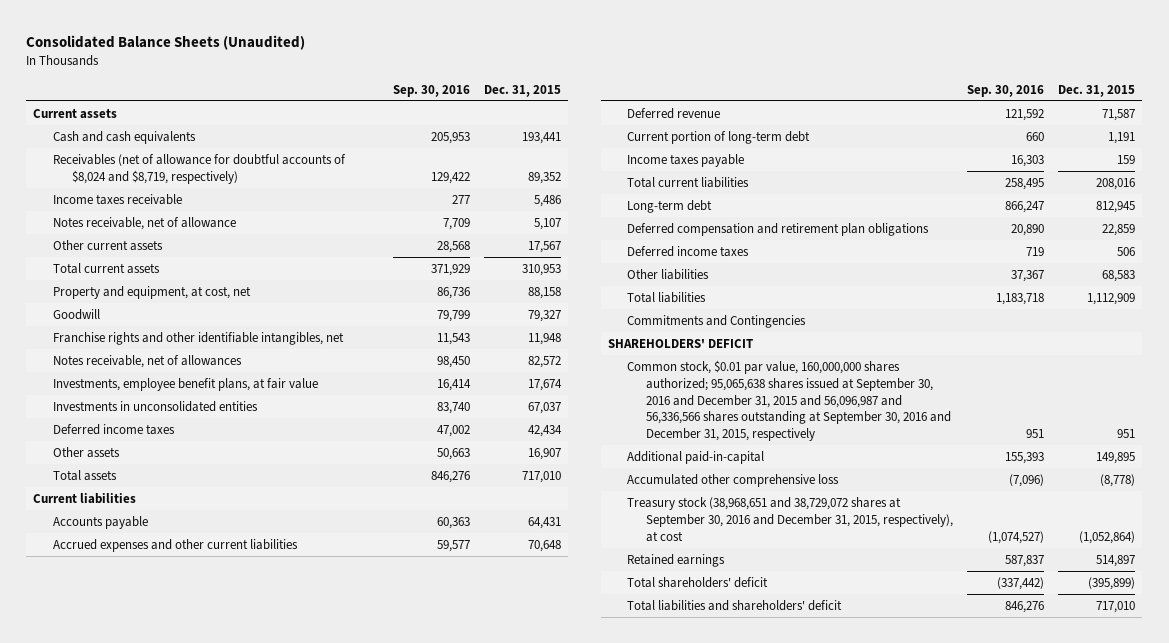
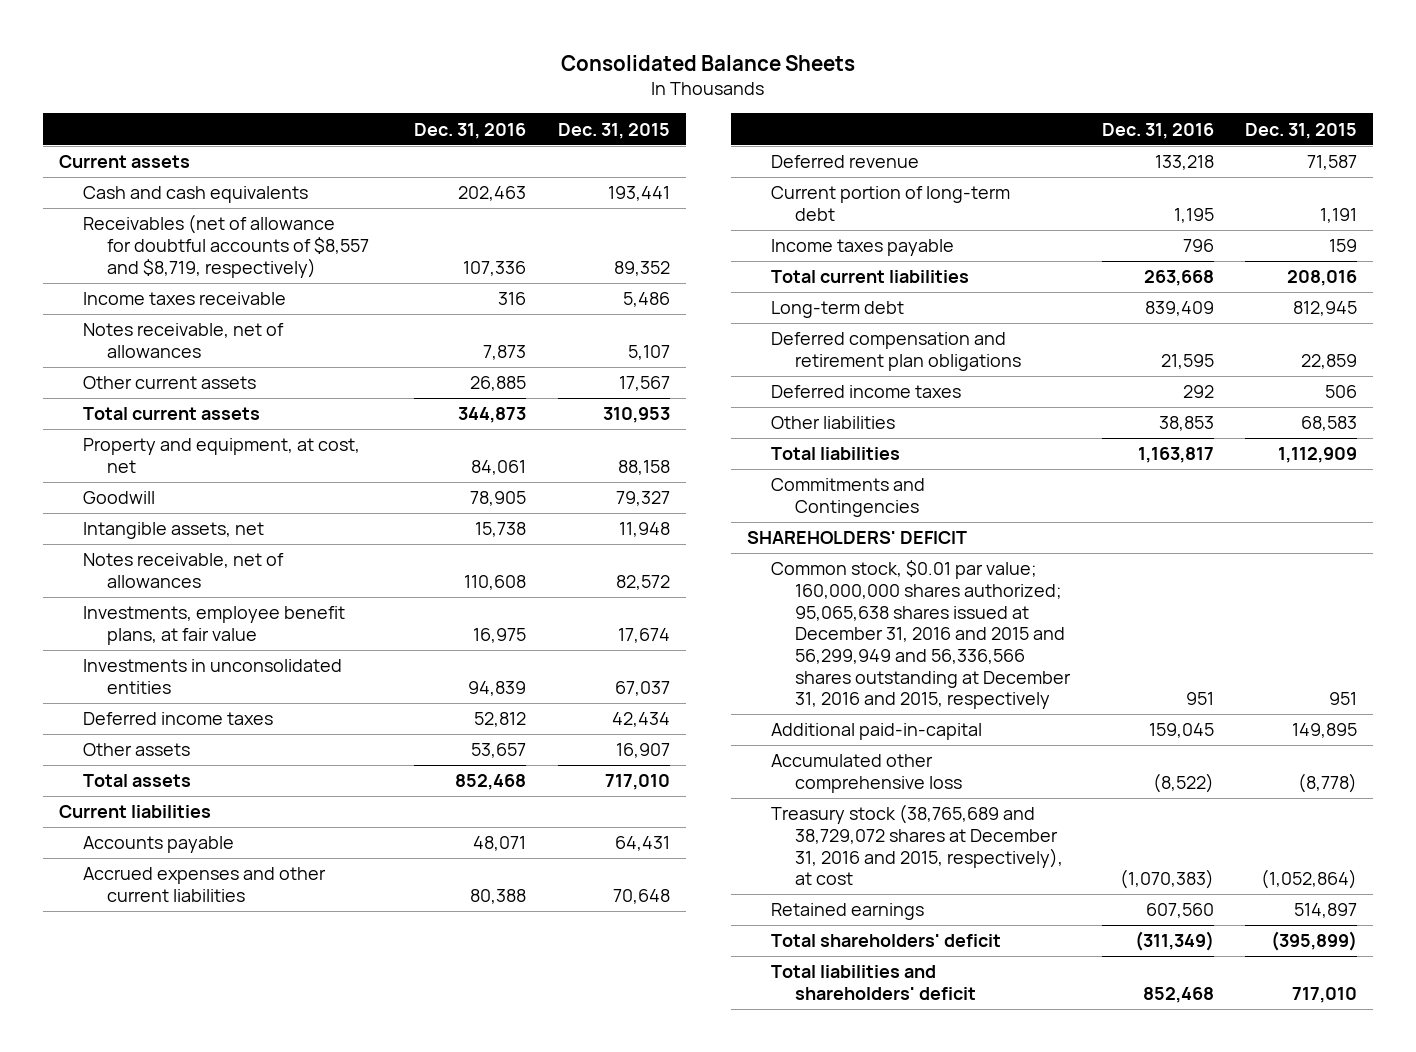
[26,34,306,50] Consolidated Balance Sheets (Unaudited) -> [561,54,856,71] Consolidated Balance Sheets
[392,84,470,97] Sep. 30, 2016 -> none
none -> [413,122,526,139] Dec. 31, 2016
[52,153,346,184] Receivables (net of allowance for doubtful accounts of $8,024 and $8,719, respectively) -> [82,214,369,278] Receivables (net of allowance for doubtful accounts of $8,557 and $8,719, respectively)
[52,216,236,230] Notes receivable, net of allowance -> [82,323,284,358] Notes receivable, net of allowances
[52,331,344,345] Franchise rights and other identifiable intangibles, net -> [82,522,264,540] Intangible assets, net
[627,359,952,442] Common stock, $0.01 par value, 160,000,000 shares authorized; 95,065,638 shares issued at September 30, 2016 and December 31, 2015 and 56,096,987 and 56,336,566 shares outstanding at September 30, 2016 and December 31, 2015, respectively -> [770,560,1071,710] Common stock, $0.01 par value; 160,000,000 shares authorized; 95,065,638 shares issued at December 31, 2016 and 2015 and 56,299,949 and 56,336,566 shares outstanding at December 31, 2016 and 2015, respectively
[627,496,954,542] Treasury stock (38,968,651 and 38,729,072 shares at September 30, 2016 and December 31, 2015, respectively), at cost -> [770,804,1063,886] Treasury stock (38,765,689 and 38,729,072 shares at December 31, 2016 and 2015, respectively), at cost

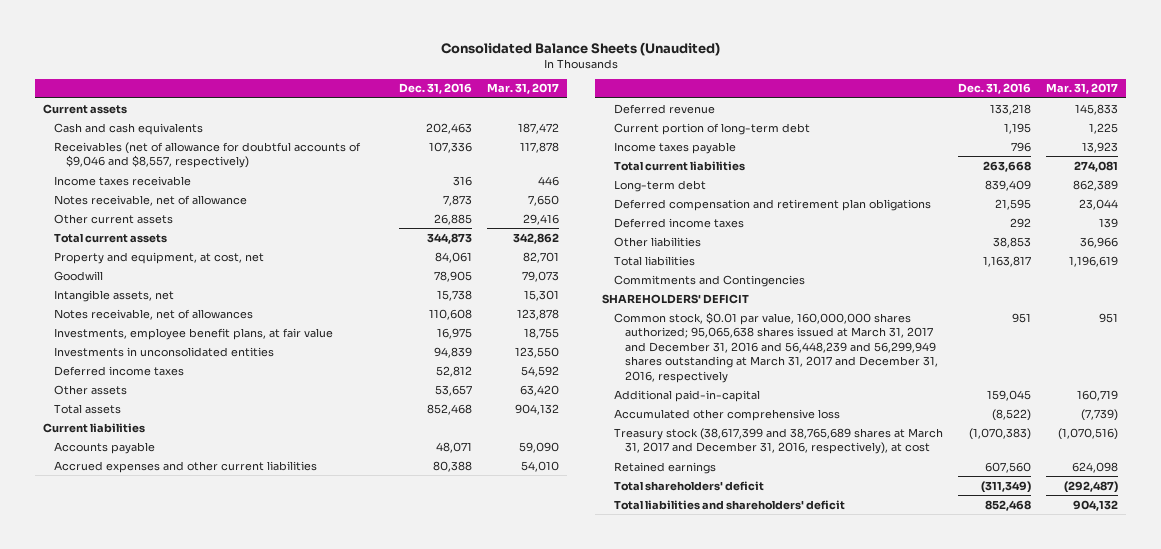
[561,54,856,71] Consolidated Balance Sheets -> [440,41,720,56] Consolidated Balance Sheets (Unaudited)
[557,122,670,139] Dec. 31, 2015 -> none
none -> [486,83,559,95] Mar. 31, 2017
[82,214,369,278] Receivables (net of allowance for doubtful accounts of $8,557 and $8,719, respectively) -> [54,141,362,169] Receivables (net of allowance for doubtful accounts of $9,046 and $8,557, respectively)
[82,323,284,358] Notes receivable, net of allowances -> [54,194,248,206] Notes receivable, net of allowance
[770,560,1071,710] Common stock, $0.01 par value; 160,000,000 shares authorized; 95,065,638 shares issued at December 31, 2016 and 2015 and 56,299,949 and 56,336,566 shares outstanding at December 31, 2016 and 2015, respectively -> [613,311,938,383] Common stock, $0.01 par value, 160,000,000 shares authorized; 95,065,638 shares issued at March 31, 2017 and December 31, 2016 and 56,448,239 and 56,299,949 shares outstanding at March 31, 2017 and December 31, 2016, respectively
[770,804,1063,886] Treasury stock (38,765,689 and 38,729,072 shares at December 31, 2016 and 2015, respectively), at cost -> [613,427,943,455] Treasury stock (38,617,399 and 38,765,689 shares at March 31, 2017 and December 31, 2016, respectively), at cost

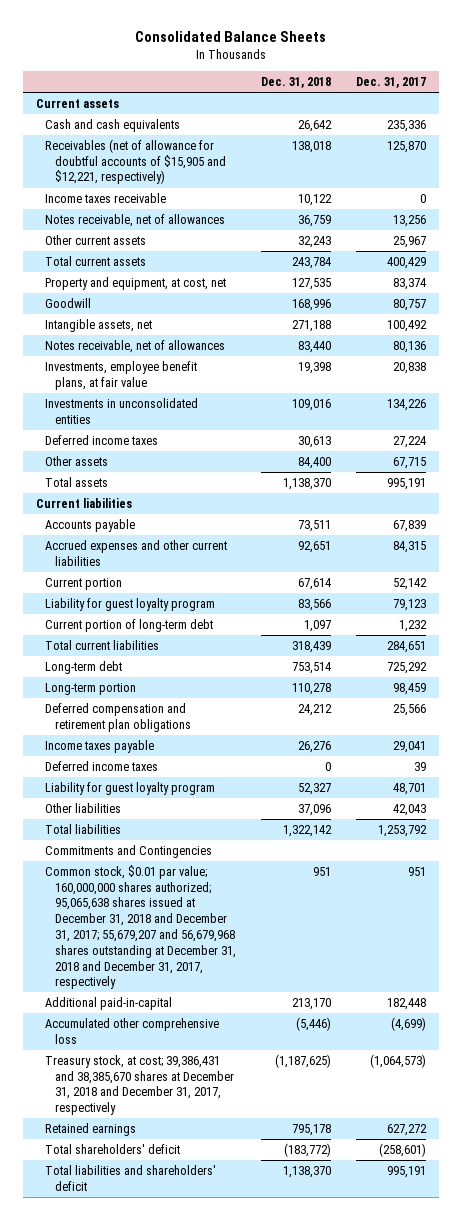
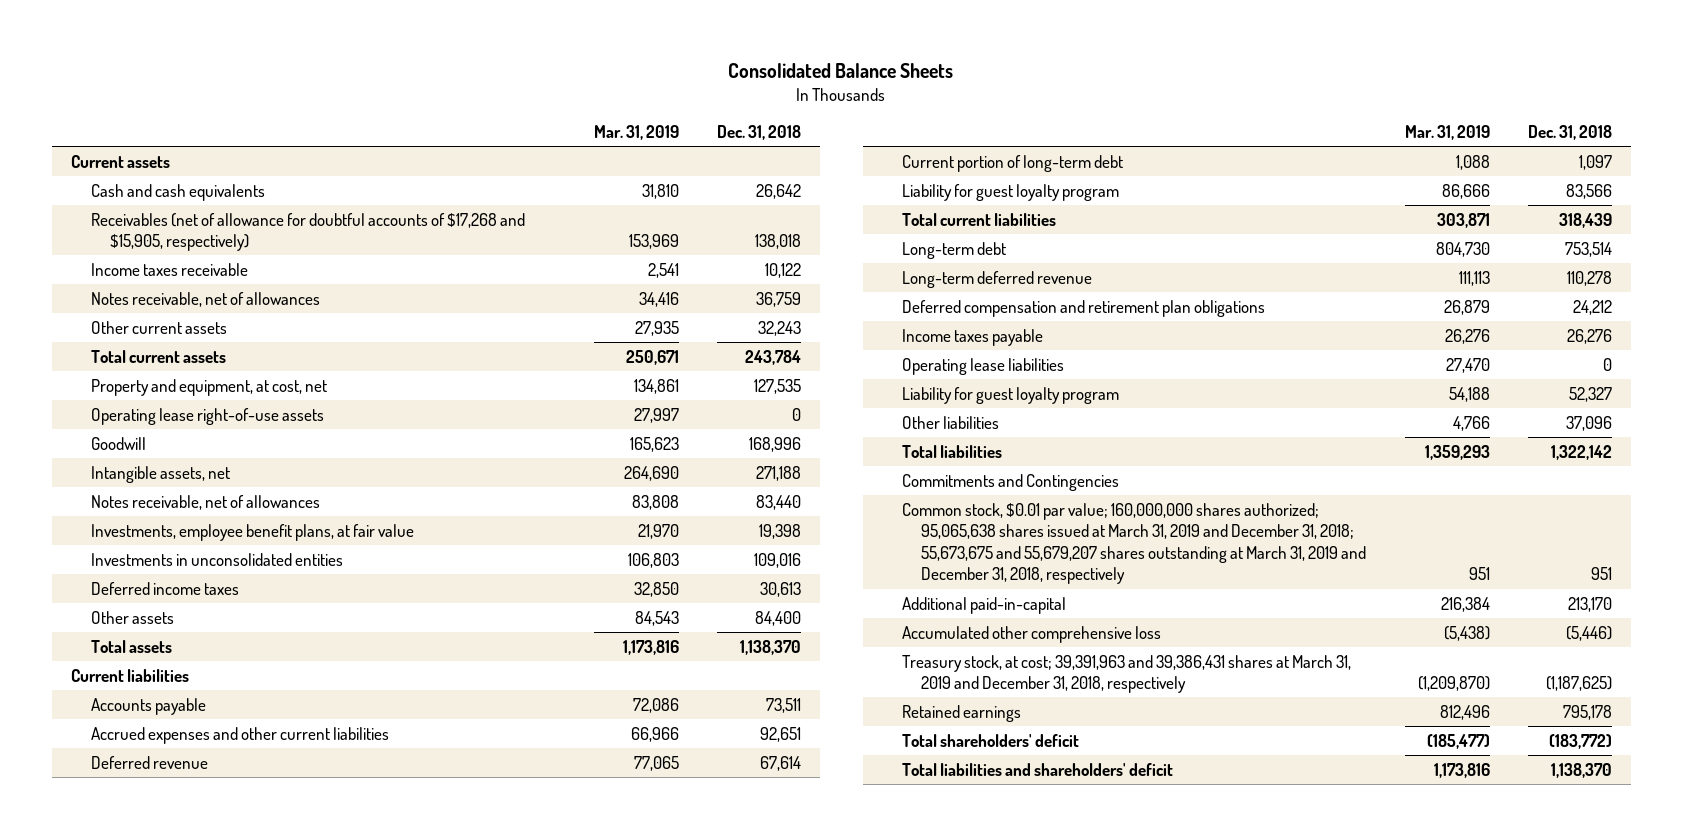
[356,77,427,89] Dec. 31, 2017 -> none
none -> [593,124,679,140] Mar. 31, 2019
[45,138,226,185] Receivables (net of allowance for doubtful accounts of $15,905 and $12,221, respectively) -> [90,212,525,252] Receivables (net of allowance for doubtful accounts of $17,268 and $15,905, respectively)
none -> [90,407,324,425] Operating lease right-of-use assets
[45,577,123,590] Current portion -> [90,755,208,769] Deferred revenue
[45,597,216,611] Liability for guest loyalty program -> [901,183,1119,201] Liability for guest loyalty program
[45,682,137,695] Long-term portion -> [901,270,1092,288] Long-term deferred revenue
[45,760,159,771] Deferred income taxes -> none
none -> [901,357,1064,375] Operating lease liabilities
[45,864,236,990] Common stock, $0.01 par value; 160,000,000 shares authorized; 95,065,638 shares issued at December 31, 2018 and December 31, 2017; 55,679,207 and 56,679,968 shares outstanding at December 31, 2018 and December 31, 2017, respectively -> [901,502,1367,585] Common stock, $0.01 par value; 160,000,000 shares authorized; 95,065,638 shares issued at March 31, 2019 and December 31, 2018; 55,673,675 and 55,679,207 shares outstanding at March 31, 2019 and December 31, 2018, respectively
[45,1054,234,1116] Treasury stock, at cost; 39,386,431 and 38,385,670 shares at December 31, 2018 and December 31, 2017, respectively -> [901,654,1351,694] Treasury stock, at cost; 39,391,963 and 39,386,431 shares at March 31, 2019 and December 31, 2018, respectively

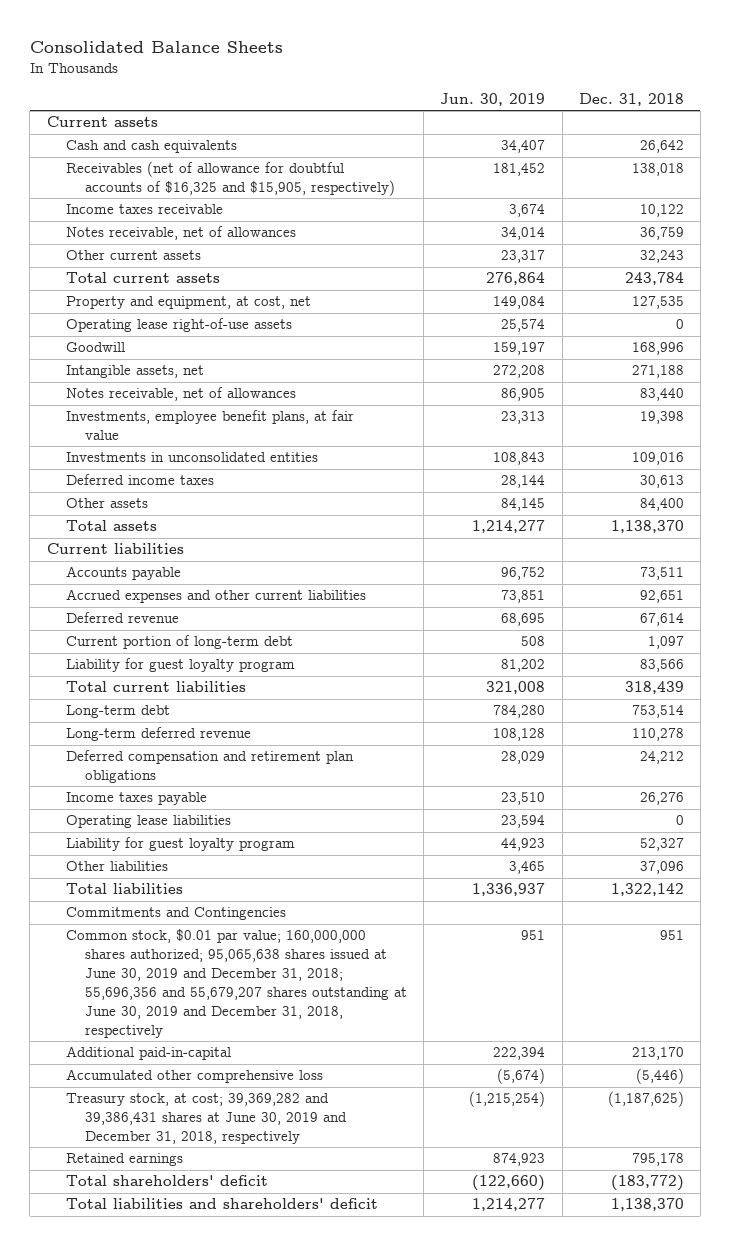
[593,124,679,140] Mar. 31, 2019 -> none
none -> [440,92,546,106] Jun. 30, 2019
[90,212,525,252] Receivables (net of allowance for doubtful accounts of $17,268 and $15,905, respectively) -> [65,161,395,197] Receivables (net of allowance for doubtful accounts of $16,325 and $15,905, respectively)
[901,502,1367,585] Common stock, $0.01 par value; 160,000,000 shares authorized; 95,065,638 shares issued at March 31, 2019 and December 31, 2018; 55,673,675 and 55,679,207 shares outstanding at March 31, 2019 and December 31, 2018, respectively -> [65,929,407,1038] Common stock, $0.01 par value; 160,000,000 shares authorized; 95,065,638 shares issued at June 30, 2019 and December 31, 2018; 55,696,356 and 55,679,207 shares outstanding at June 30, 2019 and December 31, 2018, respectively
[901,654,1351,694] Treasury stock, at cost; 39,391,963 and 39,386,431 shares at March 31, 2019 and December 31, 2018, respectively -> [65,1093,347,1145] Treasury stock, at cost; 39,369,282 and 39,386,431 shares at June 30, 2019 and December 31, 2018, respectively

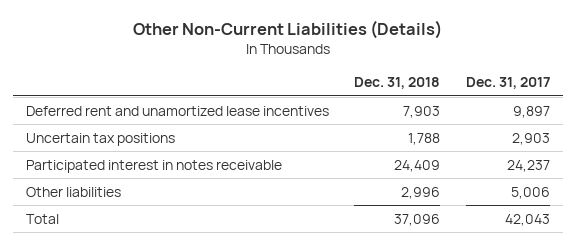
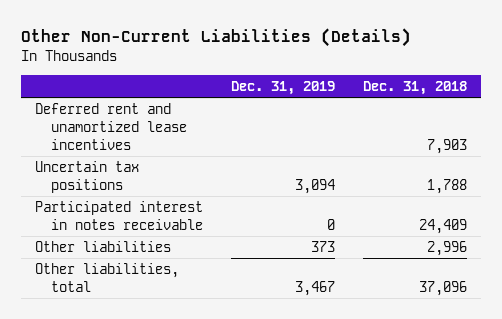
[465,77,550,90] Dec. 31, 2017 -> none
none -> [231,80,336,95] Dec. 31, 2019
[25,213,59,224] Total -> [35,262,180,292] Other liabilities, total

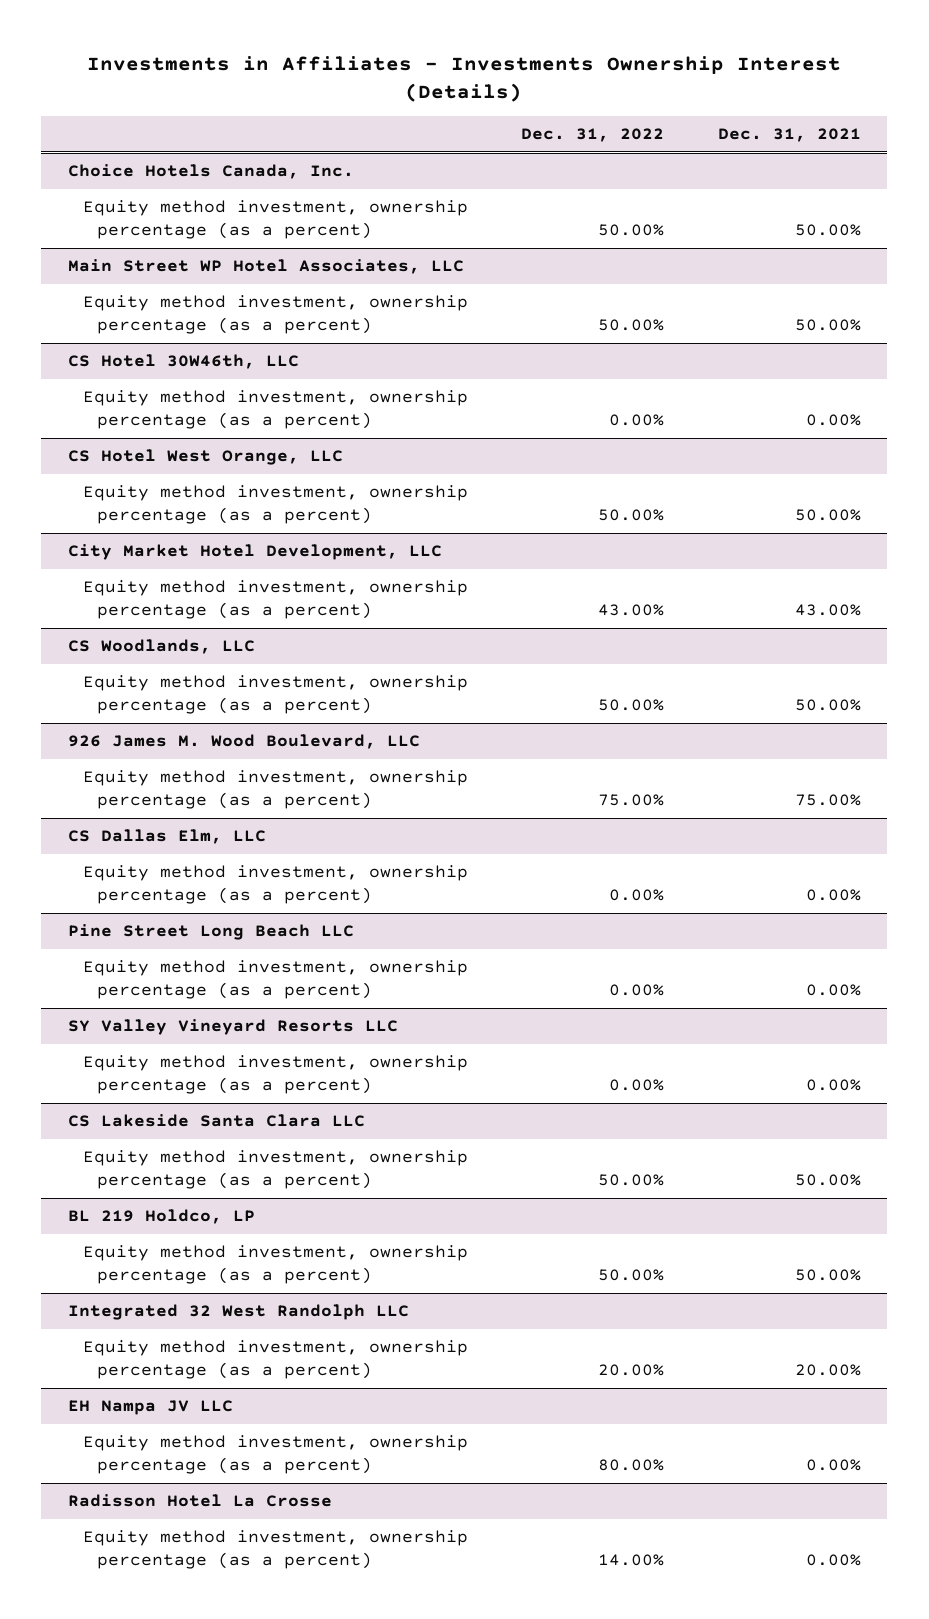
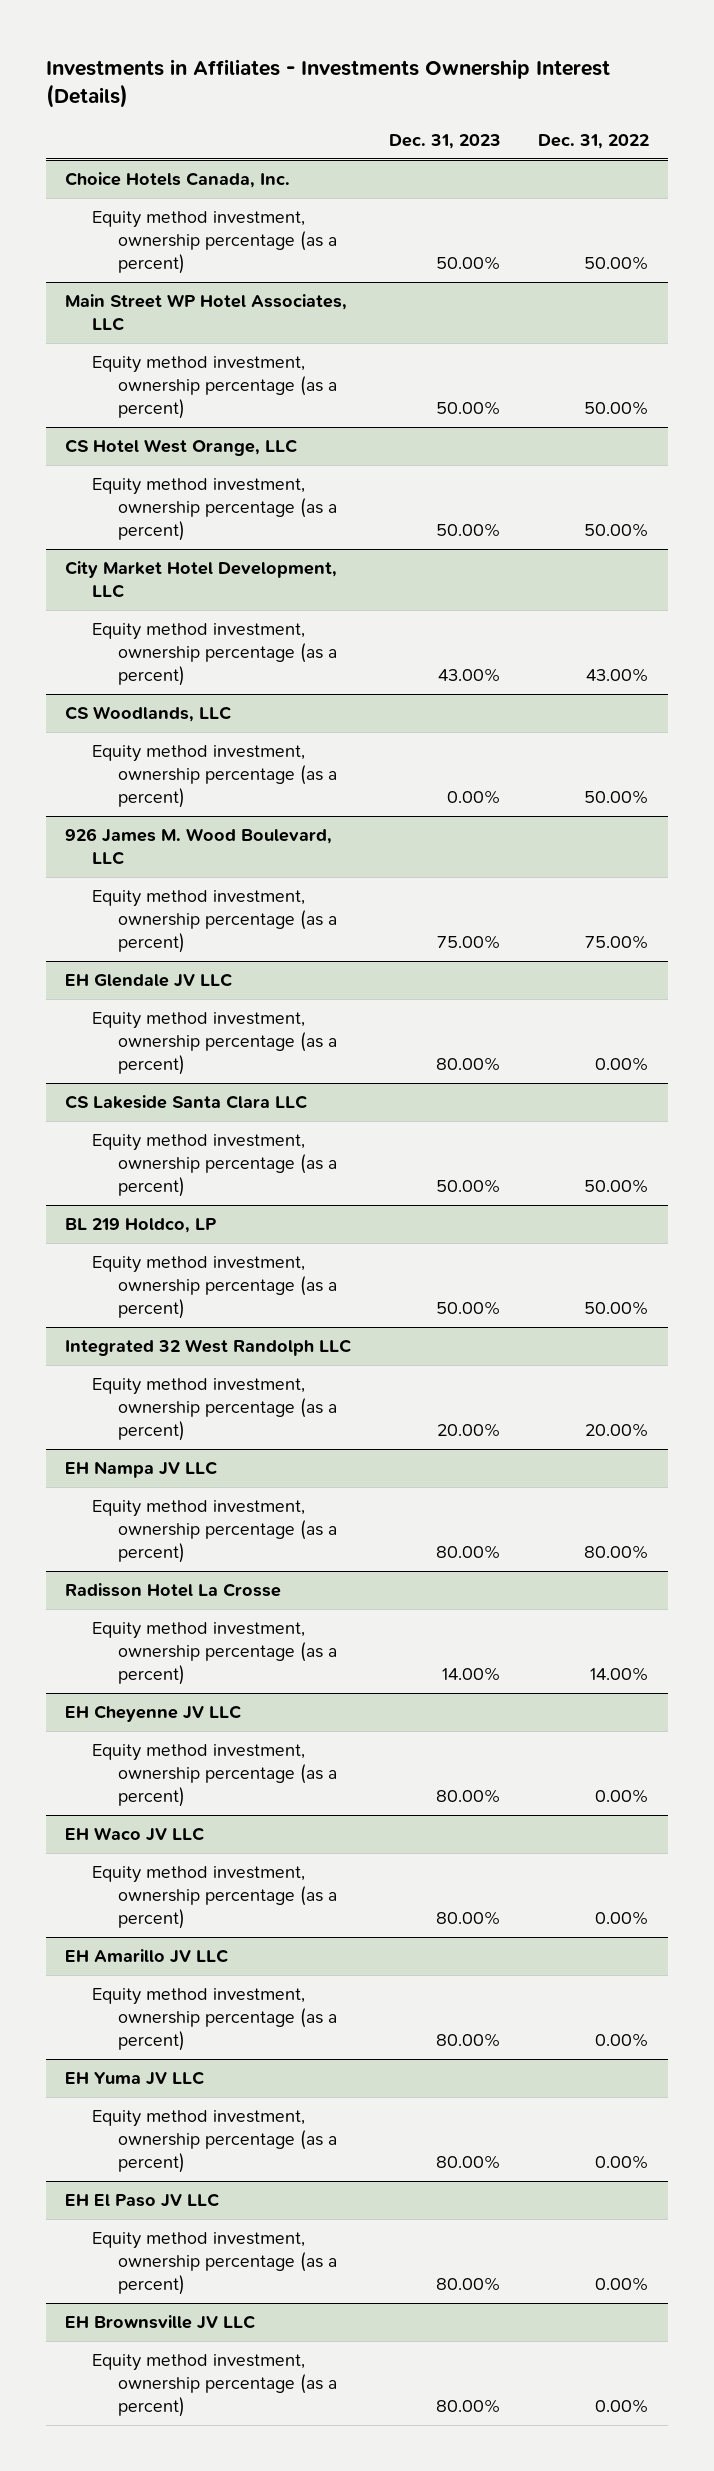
[717,128,861,143] Dec. 31, 2021 -> none
none -> [388,134,501,150] Dec. 31, 2023
[68,354,300,370] CS Hotel 30W46th, LLC -> none
[82,390,468,429] Equity method investment, ownership percentage (as a percent) -> none
[68,829,267,845] CS Dallas Elm, LLC -> none
[82,865,468,904] Equity method investment, ownership percentage (as a percent) -> none
[68,924,355,941] Pine Street Long Beach LLC -> none
[82,960,468,999] Equity method investment, ownership percentage (as a percent) -> none
[68,1019,399,1036] SY Valley Vineyard Resorts LLC -> none
none -> [65,972,234,987] EH Glendale JV LLC
none -> [65,1704,243,1722] EH Cheyenne JV LLC
none -> [91,1743,338,1808] Equity method investment, ownership percentage (as a percent)
none -> [65,1826,206,1841] EH Waco JV LLC
none -> [91,1865,338,1930] Equity method investment, ownership percentage (as a percent)
none -> [65,1948,230,1963] EH Amarillo JV LLC
none -> [91,1987,338,2052] Equity method investment, ownership percentage (as a percent)
none -> [65,2070,206,2085] EH Yuma JV LLC
none -> [91,2109,338,2174] Equity method investment, ownership percentage (as a percent)
none -> [65,2192,221,2207] EH El Paso JV LLC
none -> [91,2231,338,2296] Equity method investment, ownership percentage (as a percent)
none -> [65,2314,257,2329] EH Brownsville JV LLC
none -> [91,2353,338,2418] Equity method investment, ownership percentage (as a percent)

